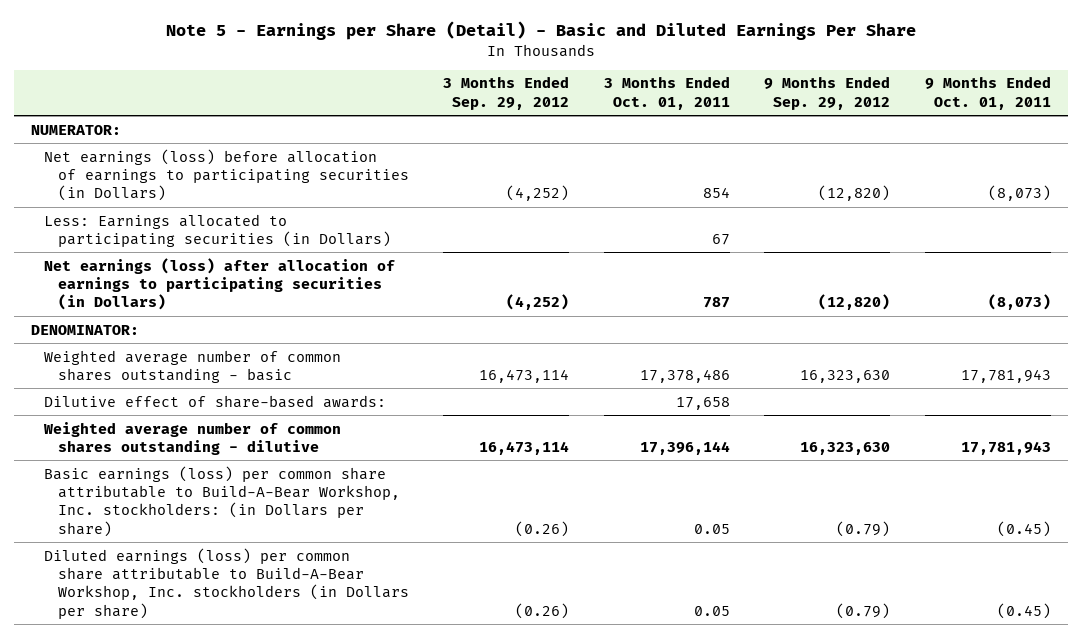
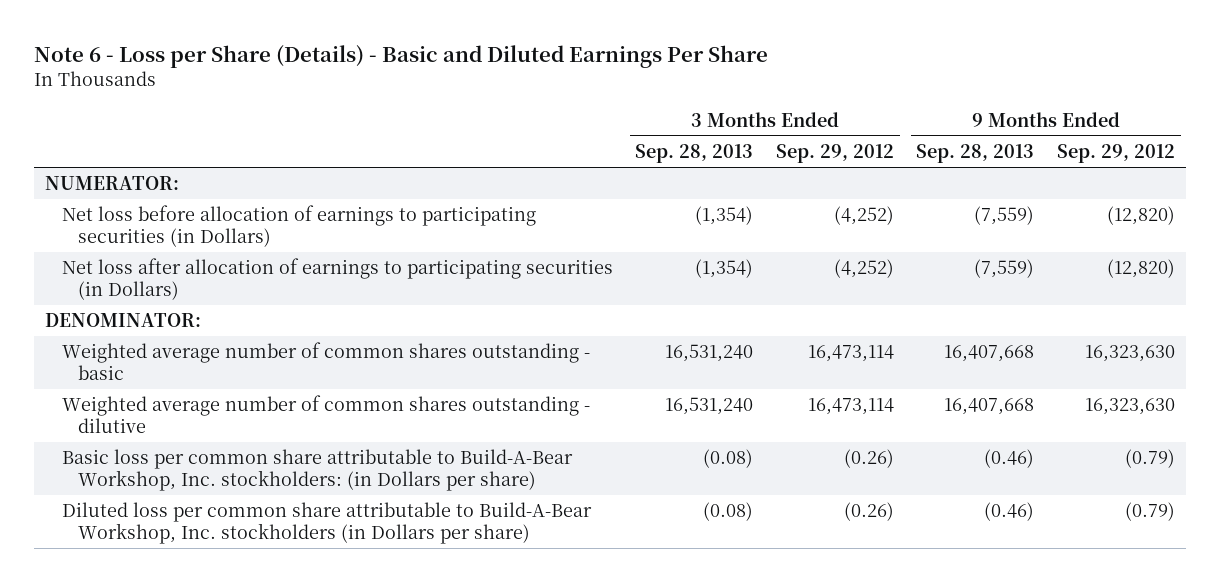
[166,21,917,41] Note 5 - Earnings per Share (Detail) - Basic and Diluted Earnings Per Share -> [34,45,769,69] Note 6 - Loss per Share (Details) - Basic and Diluted Earnings Per Share
[603,76,730,110] 3 Months Ended Oct. 01, 2011 -> none
[924,76,1051,110] 9 Months Ended Oct. 01, 2011 -> none
none -> [635,144,754,164] Sep. 28, 2013
none -> [916,144,1035,164] Sep. 28, 2013
[44,213,391,247] Less: Earnings allocated to participating securities (in Dollars) -> none
[44,148,409,202] Net earnings (loss) before allocation of earnings to participating securities (in Dollars) -> [61,205,536,247] Net loss before allocation of earnings to participating securities (in Dollars)
[44,257,396,311] Net earnings (loss) after allocation of earnings to participating securities (in Dollars) -> [61,258,613,300] Net loss after allocation of earnings to participating securities (in Dollars)
[44,394,387,408] Dilutive effect of share-based awards: -> none
[44,465,400,537] Basic earnings (loss) per common share attributable to Build-A-Bear Workshop, Inc. stockholders: (in Dollars per share) -> [61,449,573,491] Basic loss per common share attributable to Build-A-Bear Workshop, Inc. stockholders: (in Dollars per share)
[44,547,409,619] Diluted earnings (loss) per common share attributable to Build-A-Bear Workshop, Inc. stockholders (in Dollars per share) -> [61,502,592,544] Diluted loss per common share attributable to Build-A-Bear Workshop, Inc. stockholders (in Dollars per share)

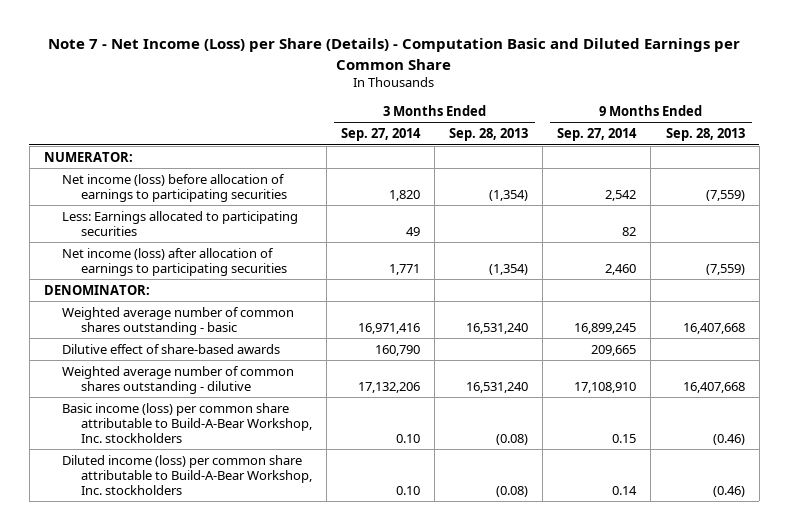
[34,45,769,69] Note 6 - Loss per Share (Details) - Basic and Diluted Earnings Per Share -> [48,38,741,70] Note 7 - Net Income (Loss) per Share (Details) - Computation Basic and Diluted Earnings per Common Share
[775,144,894,164] Sep. 29, 2012 -> none
[1057,144,1176,164] Sep. 29, 2012 -> none
none -> [341,128,422,142] Sep. 27, 2014
none -> [557,128,638,142] Sep. 27, 2014
[61,205,536,247] Net loss before allocation of earnings to participating securities (in Dollars) -> [62,173,287,202] Net income (loss) before allocation of earnings to participating securities
none -> [62,210,299,236] Less: Earnings allocated to participating securities
[61,258,613,300] Net loss after allocation of earnings to participating securities (in Dollars) -> [62,247,287,276] Net income (loss) after allocation of earnings to participating securities
none -> [62,343,281,354] Dilutive effect of share-based awards
[61,449,573,491] Basic loss per common share attributable to Build-A-Bear Workshop, Inc. stockholders: (in Dollars per share) -> [62,402,312,443] Basic income (loss) per common share attributable to Build-A-Bear Workshop, Inc. stockholders
[61,502,592,544] Diluted loss per common share attributable to Build-A-Bear Workshop, Inc. stockholders (in Dollars per share) -> [62,454,312,495] Diluted income (loss) per common share attributable to Build-A-Bear Workshop, Inc. stockholders

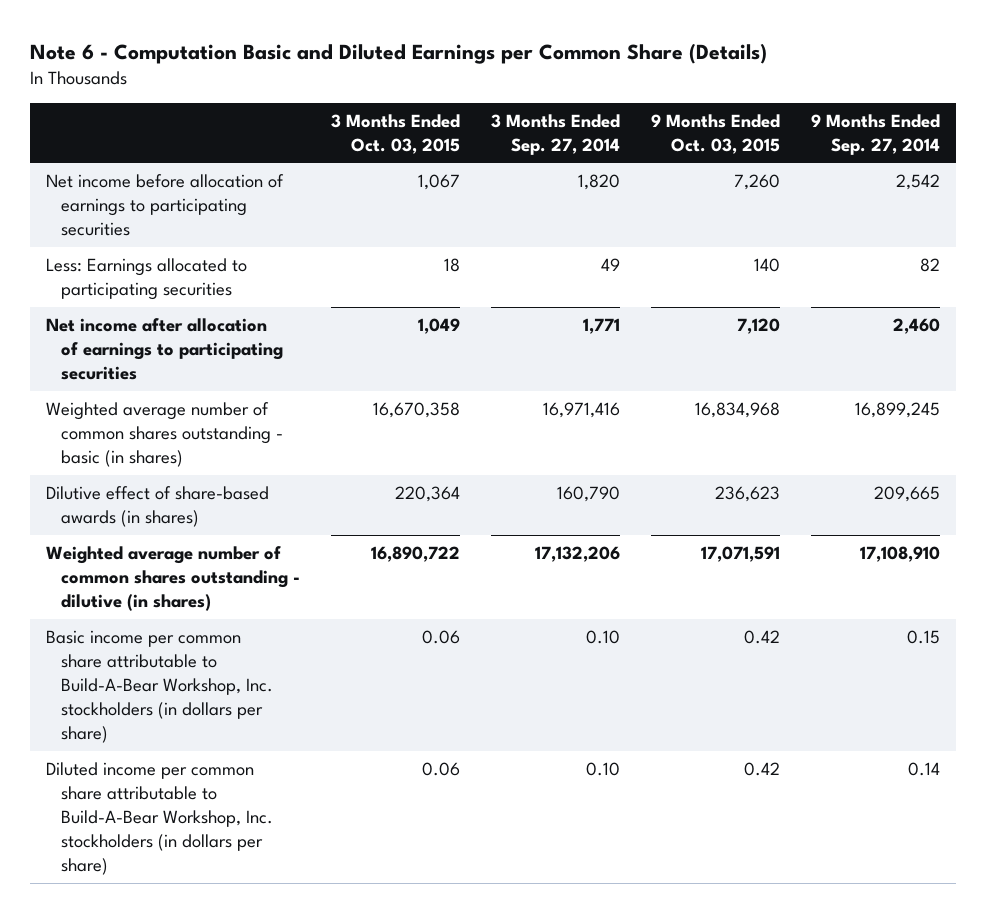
[48,38,741,70] Note 7 - Net Income (Loss) per Share (Details) - Computation Basic and Diluted Earnings per Common Share -> [30,43,768,65] Note 6 - Computation Basic and Diluted Earnings per Common Share (Details)
[449,128,529,142] Sep. 28, 2013 -> none
[665,128,745,142] Sep. 28, 2013 -> none
none -> [330,113,460,154] 3 Months Ended Oct. 03, 2015
none -> [651,113,781,154] 9 Months Ended Oct. 03, 2015
[43,151,133,162] NUMERATOR: -> none
[62,173,287,202] Net income (loss) before allocation of earnings to participating securities -> [45,174,284,236] Net income before allocation of earnings to participating securities
[43,284,150,295] DENOMINATOR: -> none
[62,247,287,276] Net income (loss) after allocation of earnings to participating securities -> [45,318,283,380] Net income after allocation of earnings to participating securities
[62,306,295,335] Weighted average number of common shares outstanding - basic -> [45,402,283,467] Weighted average number of common shares outstanding - basic (in shares)
[62,343,281,354] Dilutive effect of share-based awards -> [45,486,269,527] Dilutive effect of share-based awards (in shares)
[62,365,295,394] Weighted average number of common shares outstanding - dilutive -> [45,546,300,611] Weighted average number of common shares outstanding - dilutive (in shares)
[62,402,312,443] Basic income (loss) per common share attributable to Build-A-Bear Workshop, Inc. stockholders -> [45,630,273,743] Basic income per common share attributable to Build-A-Bear Workshop, Inc. stockholders (in dollars per share)
[62,454,312,495] Diluted income (loss) per common share attributable to Build-A-Bear Workshop, Inc. stockholders -> [45,762,273,875] Diluted income per common share attributable to Build-A-Bear Workshop, Inc. stockholders (in dollars per share)

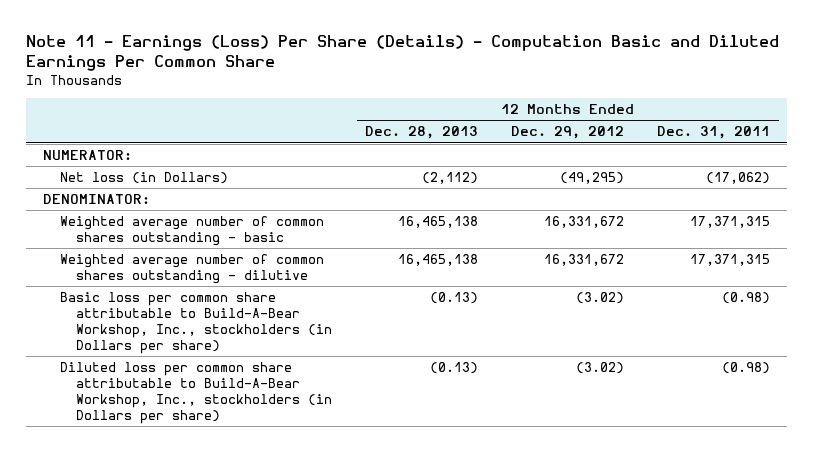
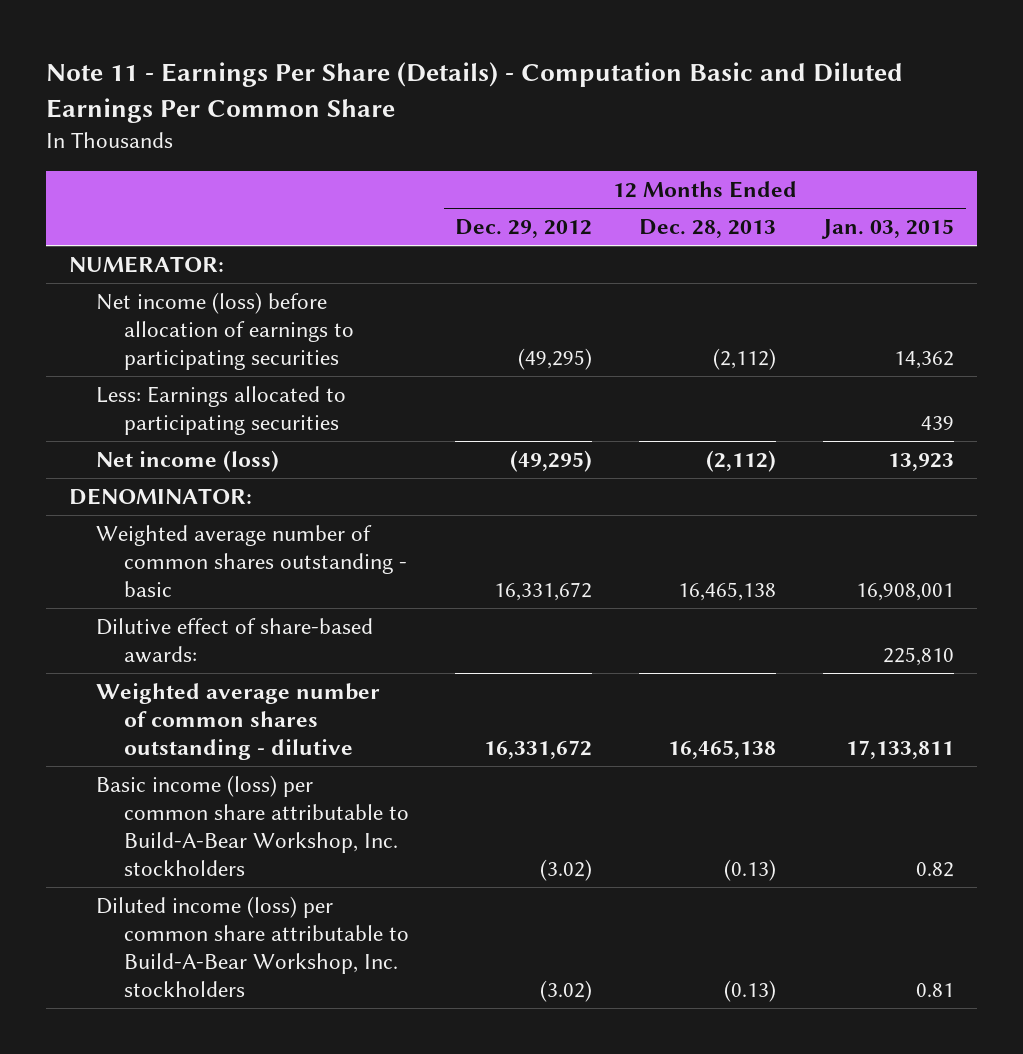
[26,34,780,71] Note 11 - Earnings (Loss) Per Share (Details) - Computation Basic and Diluted Earnings Per Common Share -> [45,62,903,123] Note 11 - Earnings Per Share (Details) - Computation Basic and Diluted Earnings Per Common Share
[657,126,771,140] Dec. 31, 2011 -> none
none -> [820,219,954,240] Jan. 03, 2015
none -> [96,292,354,370] Net income (loss) before allocation of earnings to participating securities
none -> [96,386,347,436] Less: Earnings allocated to participating securities
[59,172,228,185] Net loss (in Dollars) -> [96,450,280,473] Net income (loss)
none -> [96,618,374,664] Dilutive effect of share-based awards:
[59,292,333,354] Basic loss per common share attributable to Build-A-Bear Workshop, Inc., stockholders (in Dollars per share) -> [96,775,409,876] Basic income (loss) per common share attributable to Build-A-Bear Workshop, Inc. stockholders
[59,362,333,424] Diluted loss per common share attributable to Build-A-Bear Workshop, Inc., stockholders (in Dollars per share) -> [96,896,409,997] Diluted income (loss) per common share attributable to Build-A-Bear Workshop, Inc. stockholders

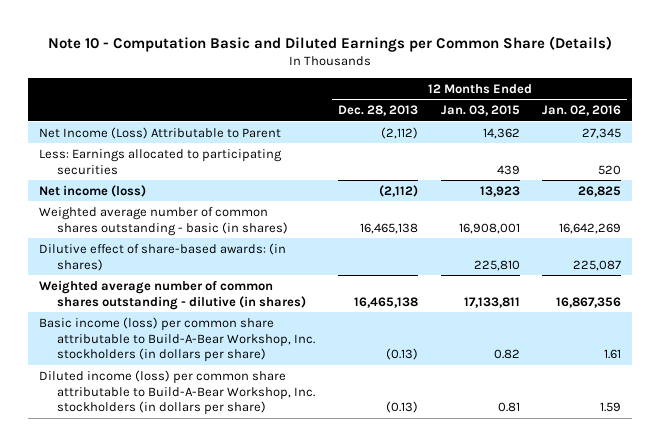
[45,62,903,123] Note 11 - Earnings Per Share (Details) - Computation Basic and Diluted Earnings Per Common Share -> [48,35,613,52] Note 10 - Computation Basic and Diluted Earnings per Common Share (Details)
[455,219,593,239] Dec. 29, 2012 -> none
none -> [542,105,622,117] Jan. 02, 2016
[69,256,225,274] NUMERATOR: -> none
[96,292,354,370] Net income (loss) before allocation of earnings to participating securities -> [39,126,282,139] Net Income (Loss) Attributable to Parent
[69,488,253,506] DENOMINATOR: -> none
[96,525,407,597] Weighted average number of common shares outstanding - basic -> [39,206,289,236] Weighted average number of common shares outstanding - basic (in shares)
[96,618,374,664] Dilutive effect of share-based awards: -> [39,242,287,271] Dilutive effect of share-based awards: (in shares)
[96,683,381,760] Weighted average number of common shares outstanding - dilutive -> [39,279,307,310] Weighted average number of common shares outstanding - dilutive (in shares)
[96,775,409,876] Basic income (loss) per common share attributable to Build-A-Bear Workshop, Inc. stockholders -> [39,316,316,363] Basic income (loss) per common share attributable to Build-A-Bear Workshop, Inc. stockholders (in dollars per share)
[96,896,409,997] Diluted income (loss) per common share attributable to Build-A-Bear Workshop, Inc. stockholders -> [39,369,316,416] Diluted income (loss) per common share attributable to Build-A-Bear Workshop, Inc. stockholders (in dollars per share)

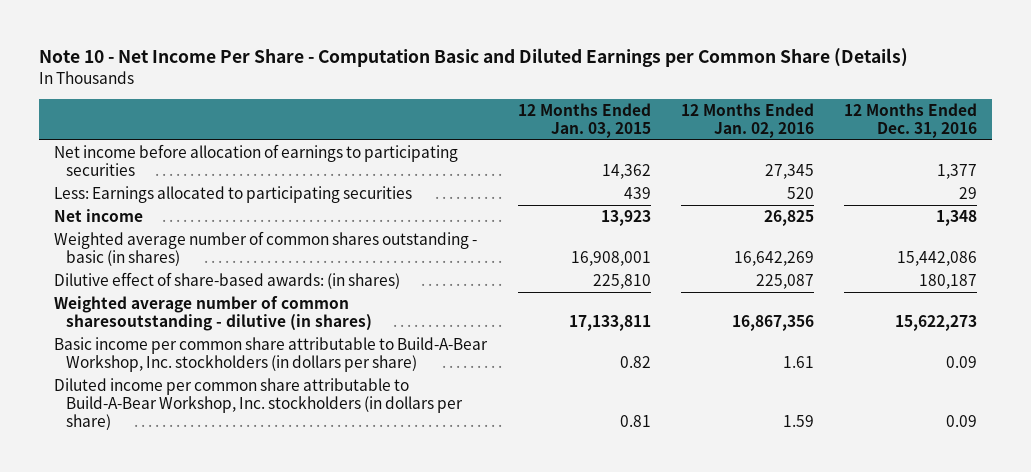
[48,35,613,52] Note 10 - Computation Basic and Diluted Earnings per Common Share (Details) -> [39,47,909,67] Note 10 - Net Income Per Share - Computation Basic and Diluted Earnings per Common Share (Details)
[338,105,419,117] Dec. 28, 2013 -> none
none -> [844,102,978,138] 12 Months Ended Dec. 31, 2016
[39,126,282,139] Net Income (Loss) Attributable to Parent -> [54,144,459,176] Net income before allocation of earnings to participating securities
[39,184,147,197] Net income (loss) -> [54,209,144,223] Net income
[39,279,307,310] Weighted average number of common shares outstanding - dilutive (in shares) -> [54,296,373,331] Weighted average number of common sharesoutstanding - dilutive (in shares)
[39,316,316,363] Basic income (loss) per common share attributable to Build-A-Bear Workshop, Inc. stockholders (in dollars per share) -> [54,337,489,372] Basic income per common share attributable to Build-A-Bear Workshop, Inc. stockholders (in dollars per share)
[39,369,316,416] Diluted income (loss) per common share attributable to Build-A-Bear Workshop, Inc. stockholders (in dollars per share) -> [54,378,464,430] Diluted income per common share attributable to Build-A-Bear Workshop, Inc. stockholders (in dollars per share)

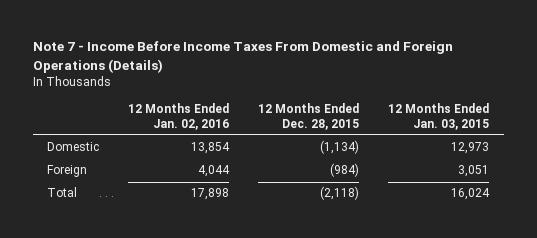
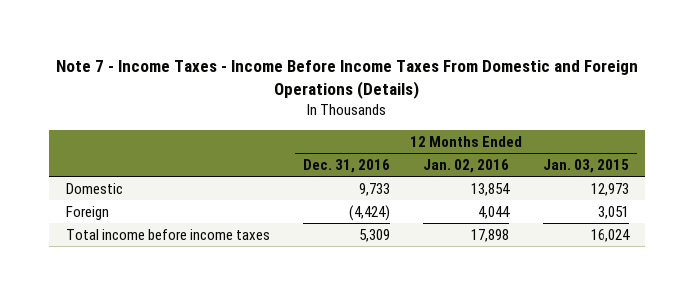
[32,41,453,73] Note 7 - Income Before Income Taxes From Domestic and Foreign Operations (Details) -> [56,60,639,100] Note 7 - Income Taxes - Income Before Income Taxes From Domestic and Foreign Operations (Details)
[258,103,360,130] 12 Months Ended Dec. 28, 2015 -> none
none -> [303,159,391,174] Dec. 31, 2016
[47,187,78,198] Total -> [65,228,270,240] Total income before income taxes

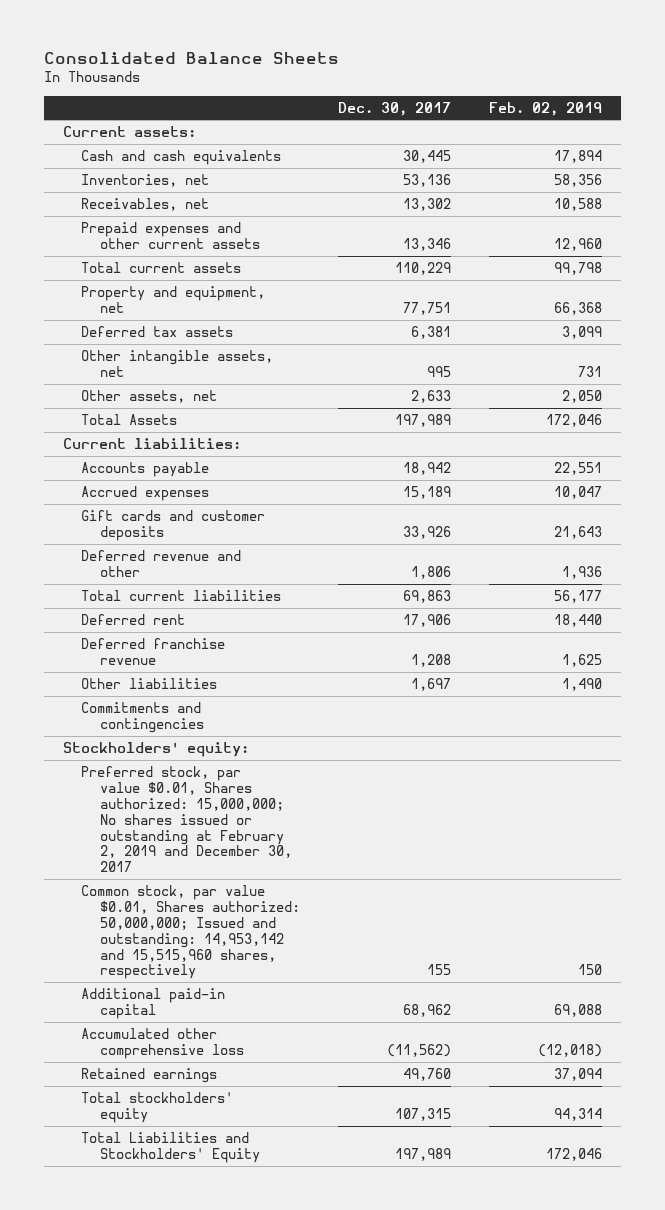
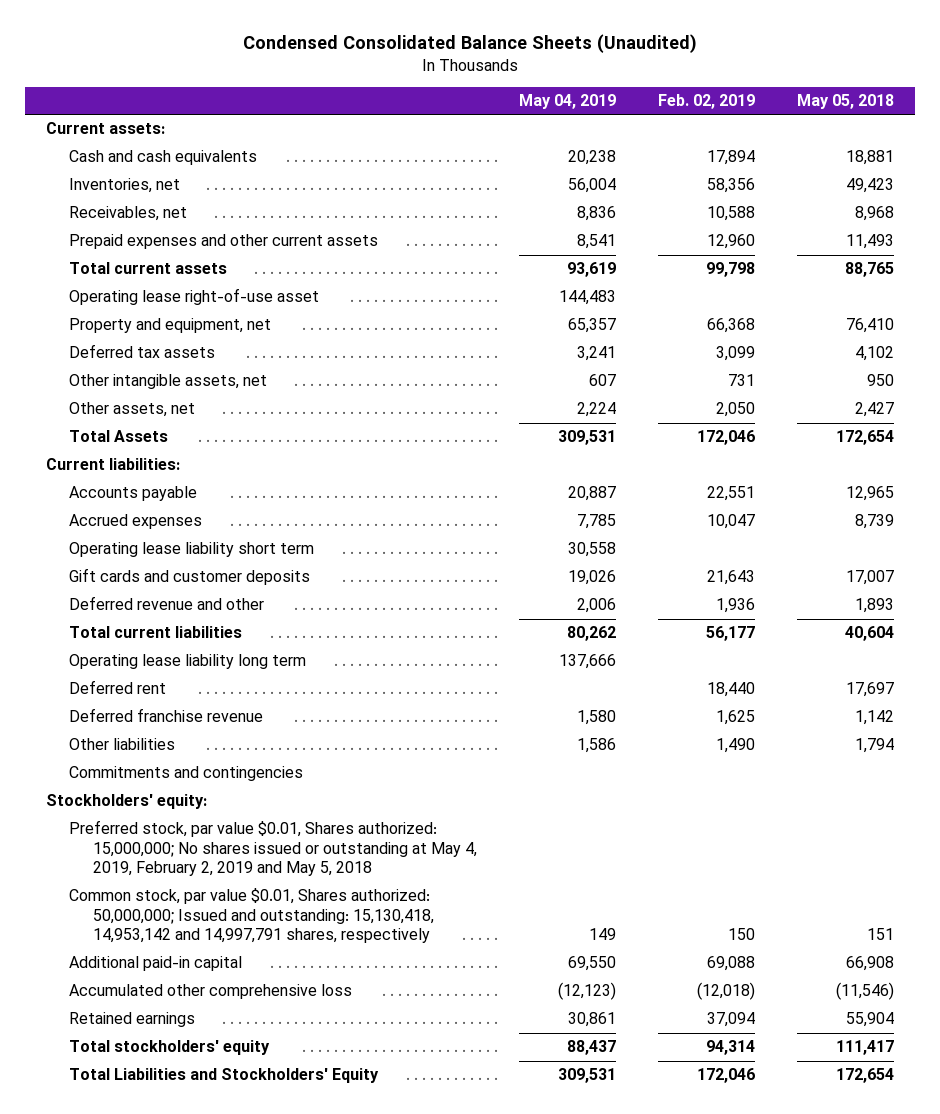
[43,52,339,65] Consolidated Balance Sheets -> [242,34,697,54] Condensed Consolidated Balance Sheets (Unaudited)
[337,101,451,116] Dec. 30, 2017 -> none
none -> [518,93,616,109] May 04, 2019
none -> [797,93,895,109] May 05, 2018
none -> [69,288,320,306] Operating lease right-of-use asset
none -> [69,542,315,558] Operating lease liability short term
none -> [69,654,307,670] Operating lease liability long term
[81,765,292,873] Preferred stock, par value $0.01, Shares authorized: 15,000,000; No shares issued or outstanding at February 2, 2019 and December 30, 2017 -> [69,820,477,877] Preferred stock, par value $0.01, Shares authorized: 15,000,000; No shares issued or outstanding at May 4, 2019, February 2, 2019 and May 5, 2018
[81,884,300,980] Common stock, par value $0.01, Shares authorized: 50,000,000; Issued and outstanding: 14,953,142 and 15,515,960 shares, respectively -> [69,888,434,944] Common stock, par value $0.01, Shares authorized: 50,000,000; Issued and outstanding: 15,130,418, 14,953,142 and 14,997,791 shares, respectively

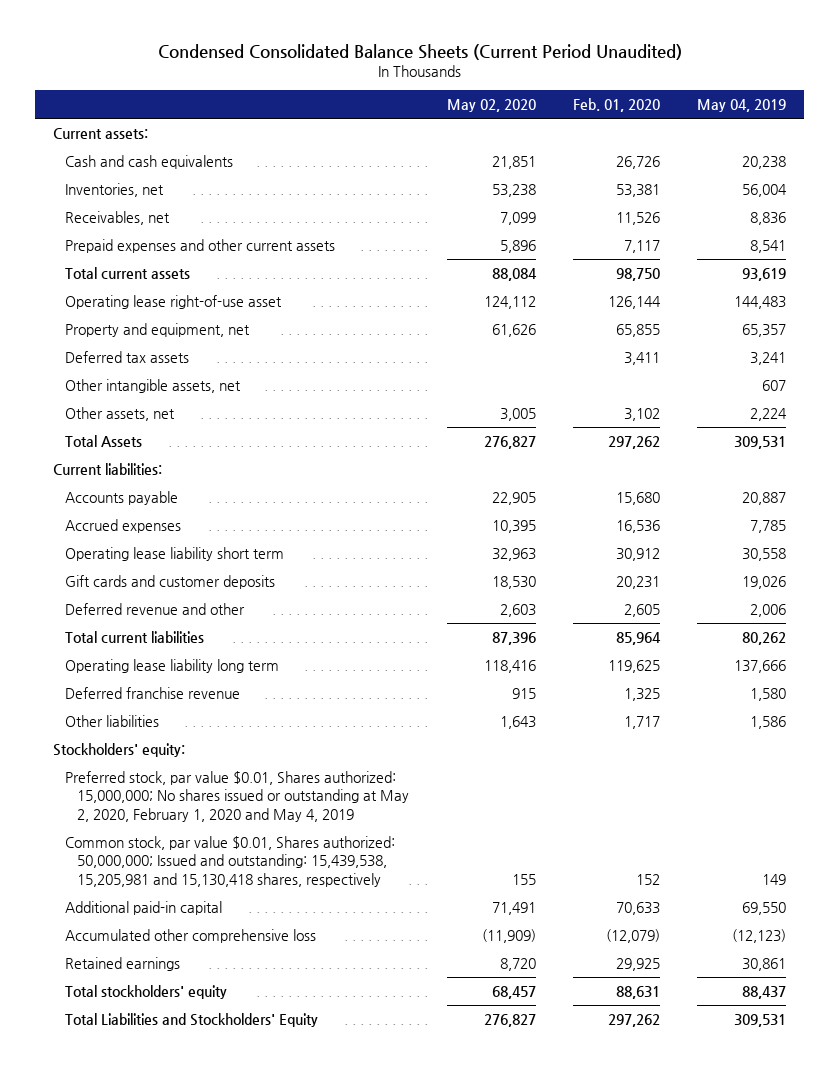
[242,34,697,54] Condensed Consolidated Balance Sheets (Unaudited) -> [157,43,682,60] Condensed Consolidated Balance Sheets (Current Period Unaudited)
[658,93,756,109] Feb. 02, 2019 -> none
[797,93,895,109] May 05, 2018 -> none
none -> [446,99,536,113] May 02, 2020
none -> [572,98,660,113] Feb. 01, 2020
[69,680,167,695] Deferred rent -> none
[69,766,304,782] Commitments and contingencies -> none
[69,820,477,877] Preferred stock, par value $0.01, Shares authorized: 15,000,000; No shares issued or outstanding at May 4, 2019, February 2, 2019 and May 5, 2018 -> [65,770,410,822] Preferred stock, par value $0.01, Shares authorized: 15,000,000; No shares issued or outstanding at May 2, 2020, February 1, 2020 and May 4, 2019
[69,888,434,944] Common stock, par value $0.01, Shares authorized: 50,000,000; Issued and outstanding: 15,130,418, 14,953,142 and 14,997,791 shares, respectively -> [65,835,396,887] Common stock, par value $0.01, Shares authorized: 50,000,000; Issued and outstanding: 15,439,538, 15,205,981 and 15,130,418 shares, respectively

